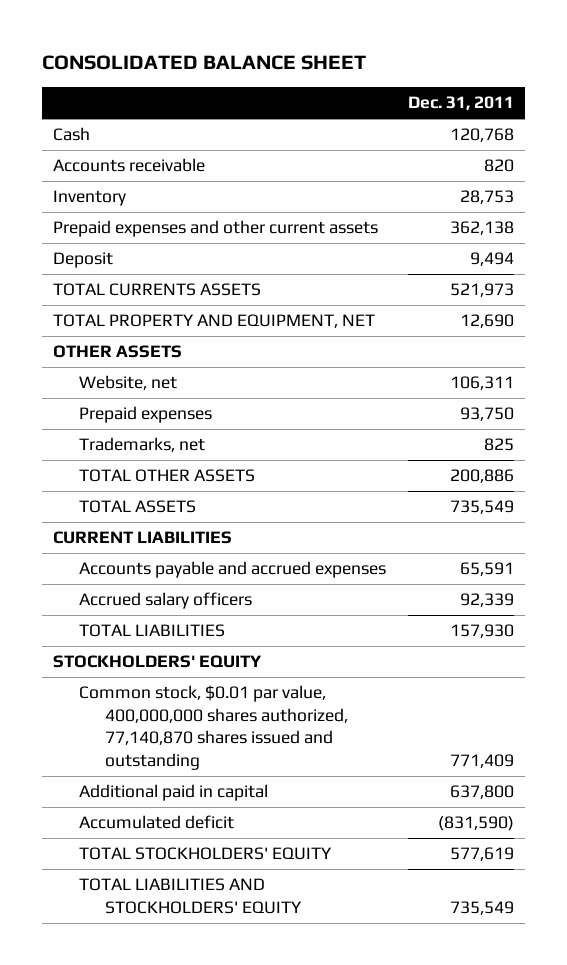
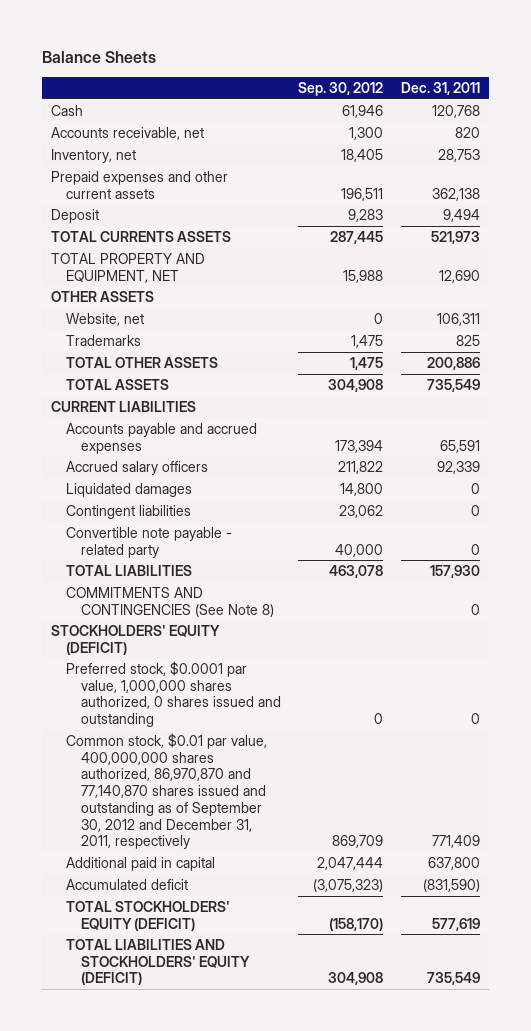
[41,55,366,71] CONSOLIDATED BALANCE SHEET -> [41,51,156,64] Balance Sheets
none -> [298,81,384,96] Sep. 30, 2012
[52,158,205,173] Accounts receivable -> [50,126,204,140] Accounts receivable, net
[52,190,126,207] Inventory -> [50,148,136,163] Inventory, net
[78,406,212,424] Prepaid expenses -> none
[78,437,205,453] Trademarks, net -> [65,334,141,346] Trademarks
none -> [65,482,192,497] Liquidated damages
none -> [65,504,191,519] Contingent liabilities
none -> [65,526,232,558] Convertible note payable - related party
none -> [65,586,274,617] COMMITMENTS AND CONTINGENCIES (See Note 8)
[52,655,262,669] STOCKHOLDERS' EQUITY -> [50,624,220,655] STOCKHOLDERS' EQUITY (DEFICIT)
none -> [65,660,281,728] Preferred stock, $0.0001 par value, 1,000,000 shares authorized, 0 shares issued and outstanding
[78,685,349,770] Common stock, $0.01 par value, 400,000,000 shares authorized, 77,140,870 shares issued and outstanding -> [65,732,267,850] Common stock, $0.01 par value, 400,000,000 shares authorized, 86,970,870 and 77,140,870 shares issued and outstanding as of September 30, 2012 and December 31, 2011, respectively
[78,847,332,861] TOTAL STOCKHOLDERS' EQUITY -> [65,900,230,931] TOTAL STOCKHOLDERS' EQUITY (DEFICIT)
[78,878,303,914] TOTAL LIABILITIES AND STOCKHOLDERS' EQUITY -> [65,938,250,986] TOTAL LIABILITIES AND STOCKHOLDERS' EQUITY (DEFICIT)

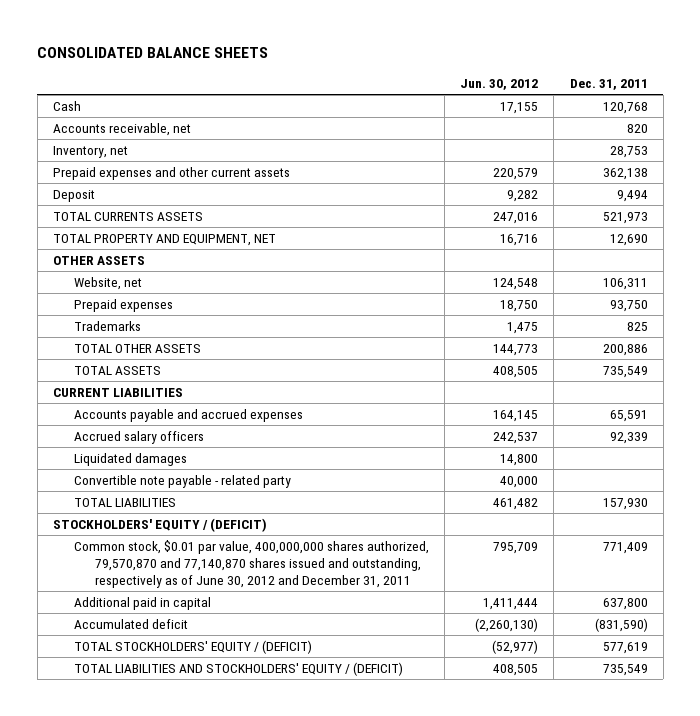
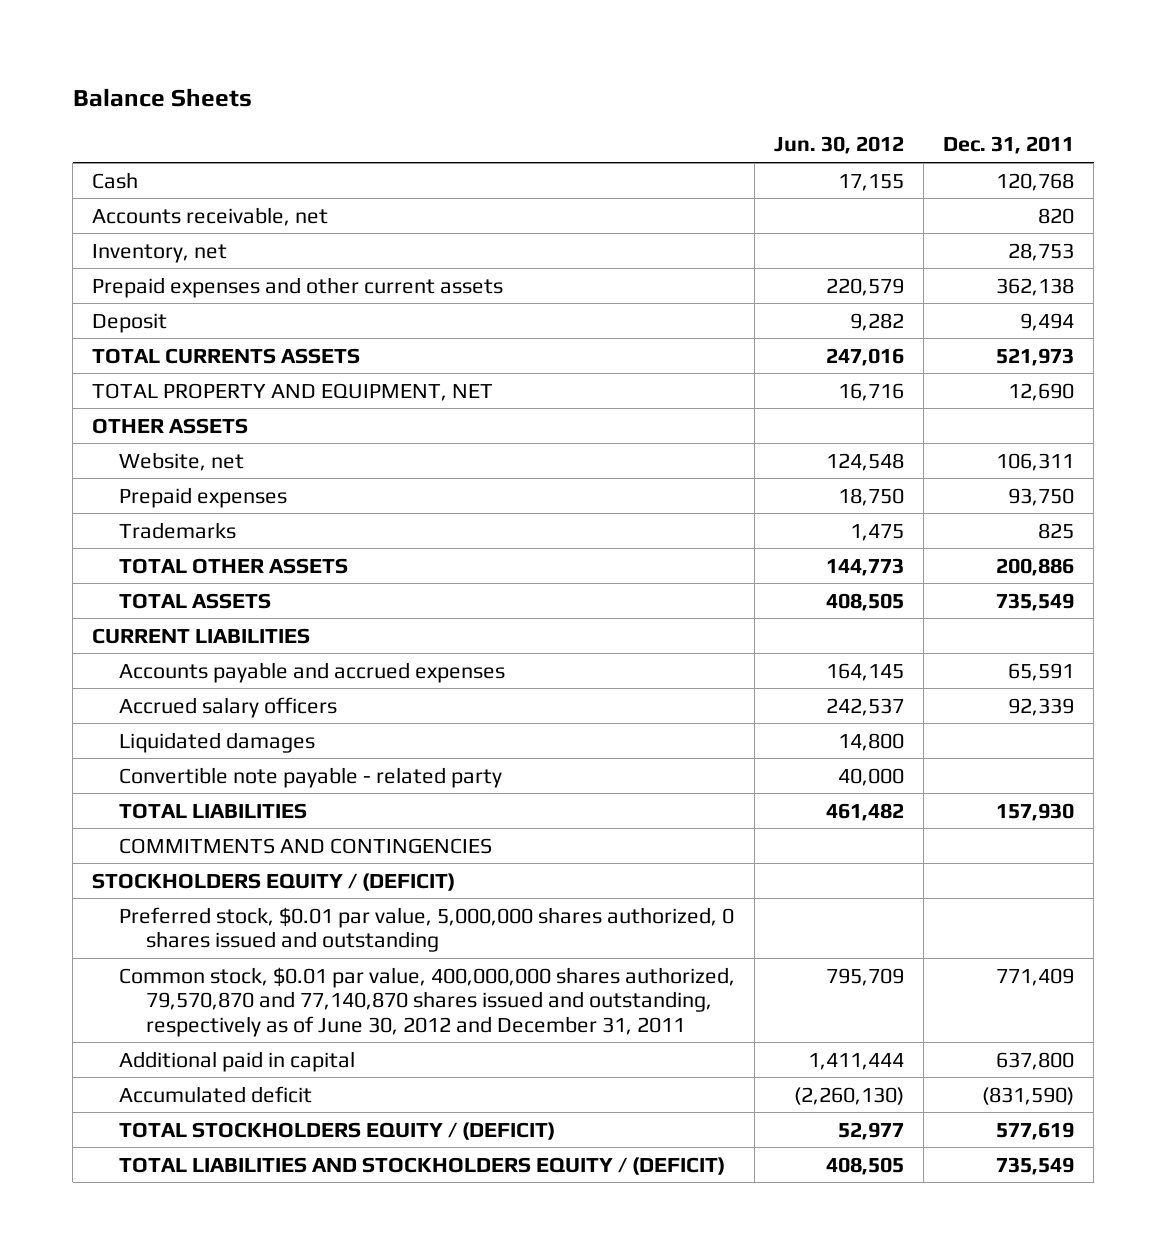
[37,47,269,59] CONSOLIDATED BALANCE SHEETS -> [72,87,252,107] Balance Sheets
none -> [119,837,493,854] COMMITMENTS AND CONTINGENCIES
[52,518,267,533] STOCKHOLDERS' EQUITY / (DEFICIT) -> [92,872,456,891] STOCKHOLDERS EQUITY / (DEFICIT)
none -> [119,906,735,953] Preferred stock, $0.01 par value, 5,000,000 shares authorized, 0 shares issued and outstanding
[73,640,312,655] TOTAL STOCKHOLDERS' EQUITY / (DEFICIT) -> [119,1121,556,1140] TOTAL STOCKHOLDERS EQUITY / (DEFICIT)
[492,640,539,655] (52,977) -> [838,1121,905,1140] 52,977
[73,662,403,677] TOTAL LIABILITIES AND STOCKHOLDERS' EQUITY / (DEFICIT) -> [119,1156,726,1175] TOTAL LIABILITIES AND STOCKHOLDERS EQUITY / (DEFICIT)

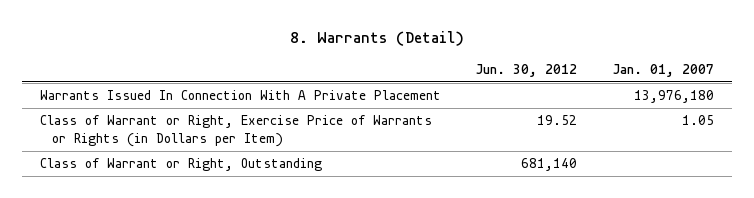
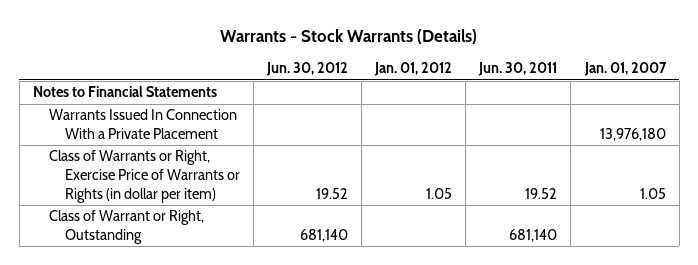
[289,30,464,46] 8. Warrants (Detail) -> [220,29,478,45] Warrants - Stock Warrants (Details)
none -> [374,62,453,77] Jan. 01, 2012
none -> [478,62,558,77] Jun. 30, 2011
none -> [32,86,217,98] Notes to Financial Statements
[39,90,441,101] Warrants Issued In Connection With A Private Placement -> [49,109,238,140] Warrants Issued In Connection With a Private Placement
[39,115,432,147] Class of Warrant or Right, Exercise Price of Warrants or Rights (in Dollars per Item) -> [49,150,241,203] Class of Warrants or Right, Exercise Price of Warrants or Rights (in dollar per item)

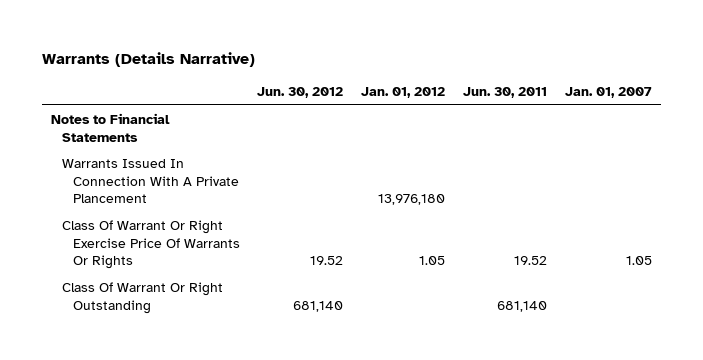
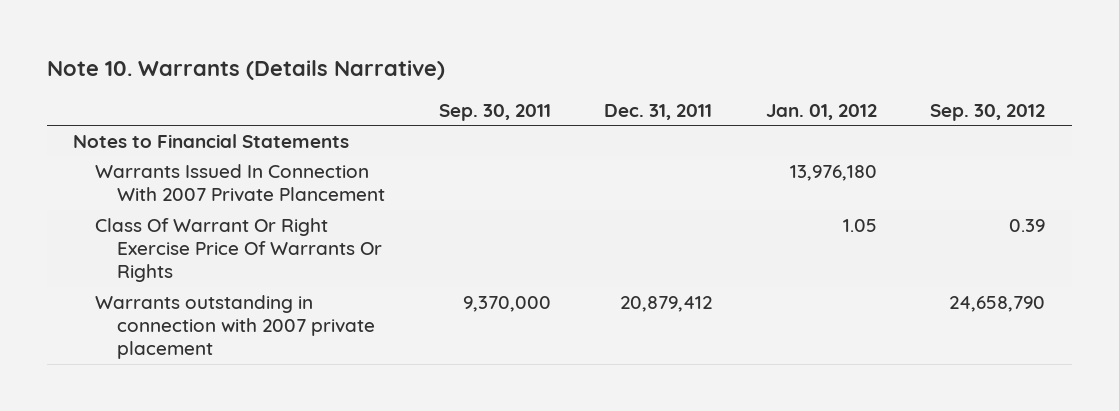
[42,51,256,67] Warrants (Details Narrative) -> [46,59,445,80] Note 10. Warrants (Details Narrative)
[257,87,344,99] Jun. 30, 2012 -> none
[463,87,548,99] Jun. 30, 2011 -> none
[565,87,653,99] Jan. 01, 2007 -> none
none -> [438,103,551,121] Sep. 30, 2011
none -> [604,103,713,120] Dec. 31, 2011
none -> [930,103,1046,121] Sep. 30, 2012
[61,159,239,203] Warrants Issued In Connection With A Private Plancement -> [95,163,386,203] Warrants Issued In Connection With 2007 Private Plancement
[61,282,223,314] Class Of Warrant Or Right Outstanding -> [95,294,376,360] Warrants outstanding in connection with 2007 private placement

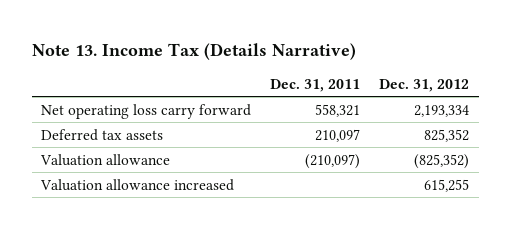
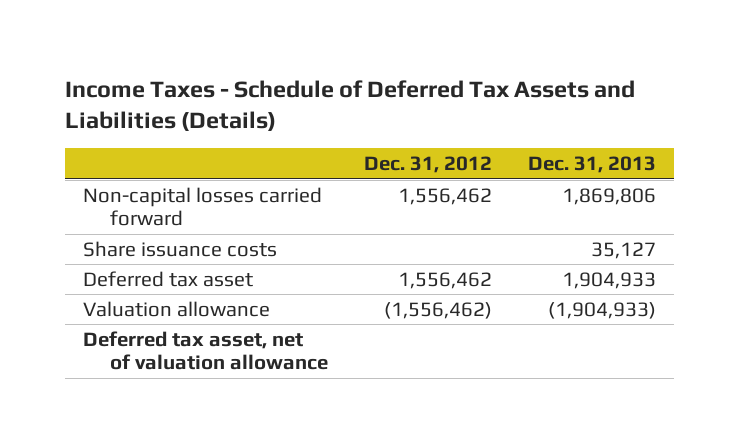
[31,42,356,60] Note 13. Income Tax (Details Narrative) -> [65,79,636,132] Income Taxes - Schedule of Deferred Tax Assets and Liabilities (Details)
[270,78,361,92] Dec. 31, 2011 -> none
none -> [527,156,656,174] Dec. 31, 2013
[40,178,235,191] Valuation allowance increased -> none
[41,103,252,119] Net operating loss carry forward -> [82,186,322,227] Non-capital losses carried forward
[414,104,470,117] 2,193,334 -> [398,187,493,205] 1,556,462
none -> [82,240,277,257] Share issuance costs
[41,128,164,141] Deferred tax assets -> [82,270,253,287] Deferred tax asset
[424,128,470,142] 825,352 -> [398,271,493,289] 1,556,462
[414,153,470,169] (825,352) -> [384,301,493,319] (1,556,462)
none -> [82,330,329,371] Deferred tax asset, net of valuation allowance

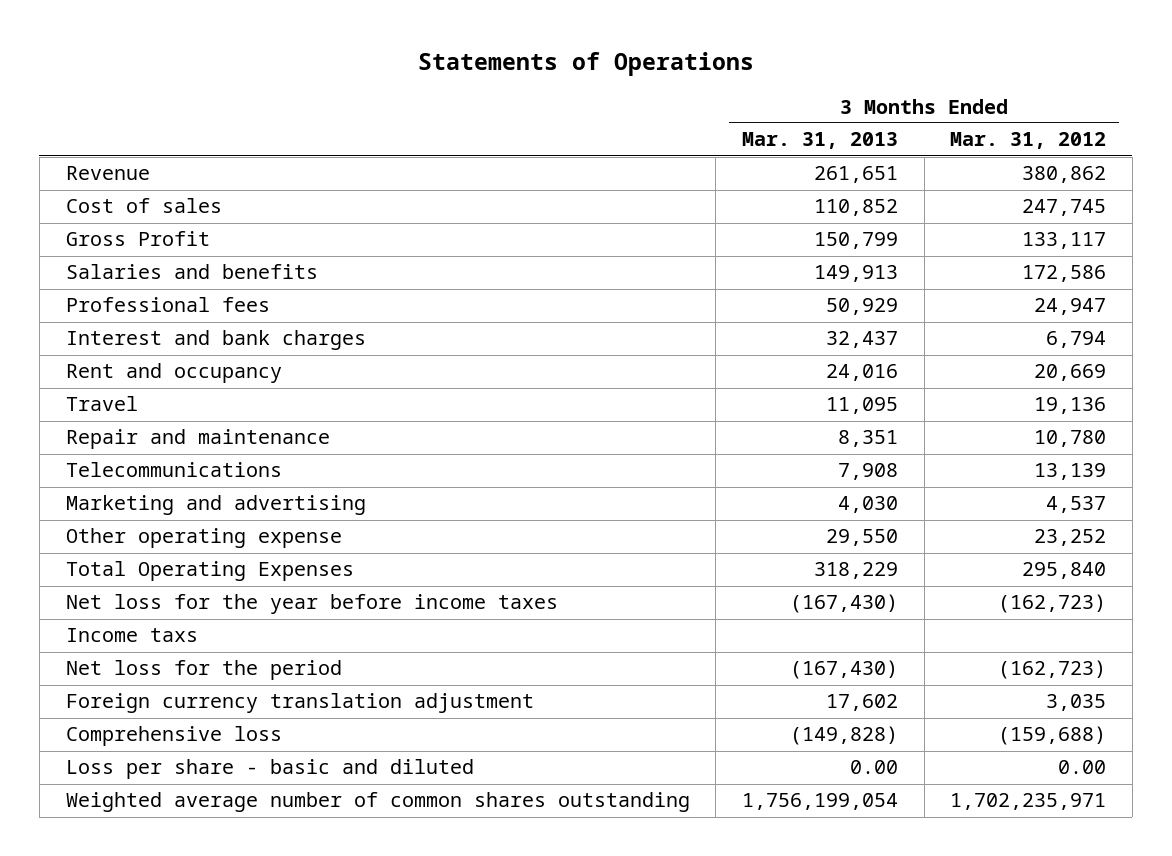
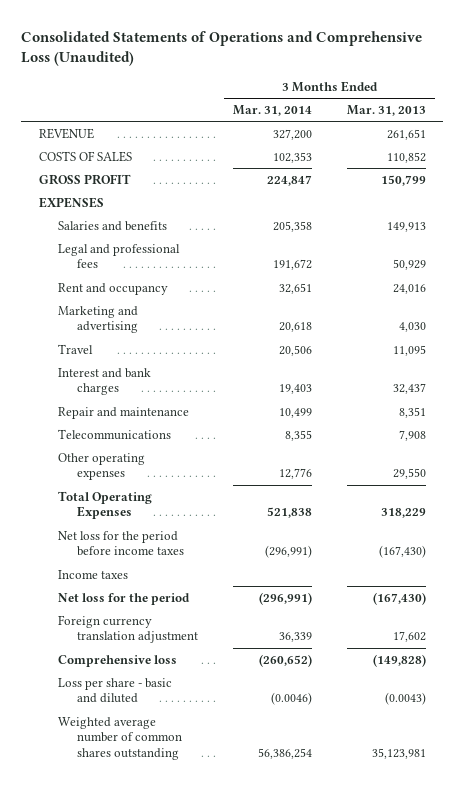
[417,52,754,77] Statements of Operations -> [21,30,423,66] Consolidated Statements of Operations and Comprehensive Loss (Unaudited)
[950,132,1107,150] Mar. 31, 2012 -> none
none -> [233,104,313,116] Mar. 31, 2014
[65,166,150,181] Revenue -> [38,127,94,139] REVENUE
[65,198,222,214] Cost of sales -> [38,150,132,162] COSTS OF SALES
[65,231,210,247] Gross Profit -> [38,173,131,185] GROSS PROFIT
none -> [38,196,104,208] EXPENSES
[65,297,270,313] Professional fees -> [57,243,180,269] Legal and professional fees
[65,495,366,516] Marketing and advertising -> [57,305,139,334] Marketing and advertising
[65,330,366,351] Interest and bank charges -> [57,367,151,396] Interest and bank charges
[65,528,342,549] Other operating expense -> [57,452,145,481] Other operating expenses
[65,594,558,615] Net loss for the year before income taxes -> [57,530,185,557] Net loss for the period before income taxes
[65,628,198,643] Income taxs -> [57,569,128,579] Income taxes
[849,760,898,775] 0.00 -> [385,692,427,706] (0.0043)
[741,793,898,811] 1,756,199,054 -> [372,747,427,759] 35,123,981

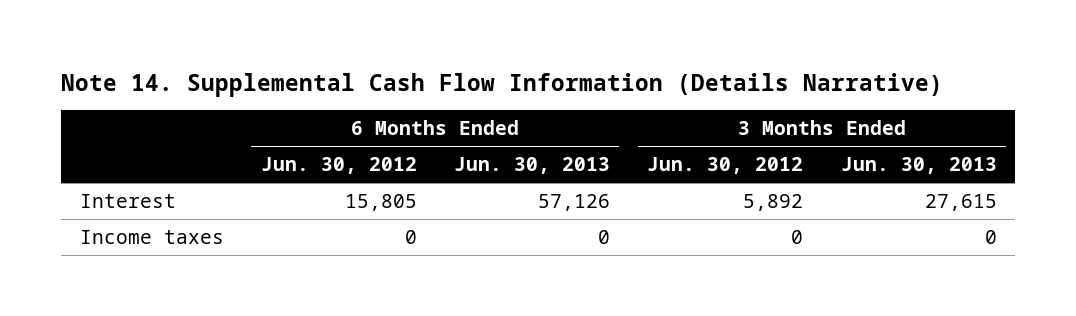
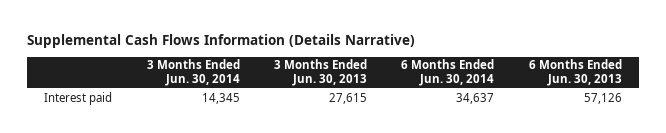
[60,73,943,98] Note 14. Supplemental Cash Flow Information (Details Narrative) -> [26,33,415,48] Supplemental Cash Flows Information (Details Narrative)
[260,157,417,175] Jun. 30, 2012 -> none
[647,157,804,175] Jun. 30, 2012 -> none
none -> [146,59,240,87] 3 Months Ended Jun. 30, 2014
none -> [401,59,495,87] 6 Months Ended Jun. 30, 2014
[79,229,224,244] Income taxes -> none
[79,193,176,208] Interest -> [44,91,113,105] Interest paid

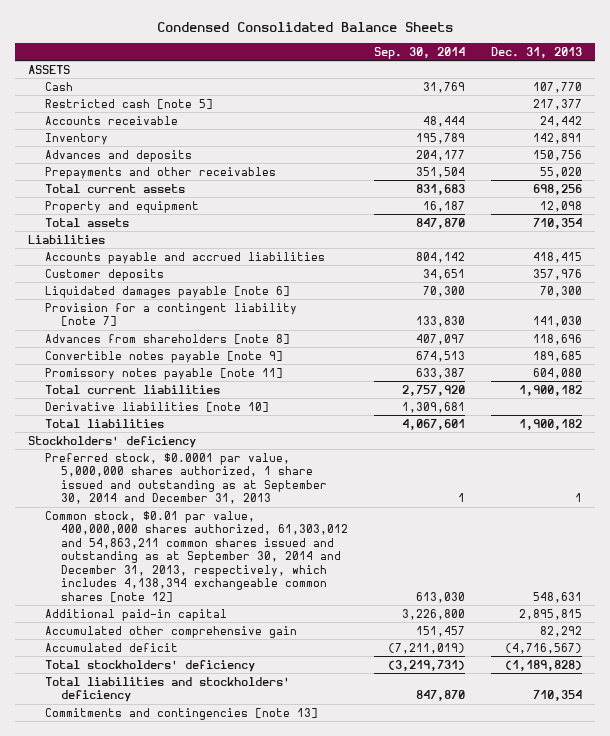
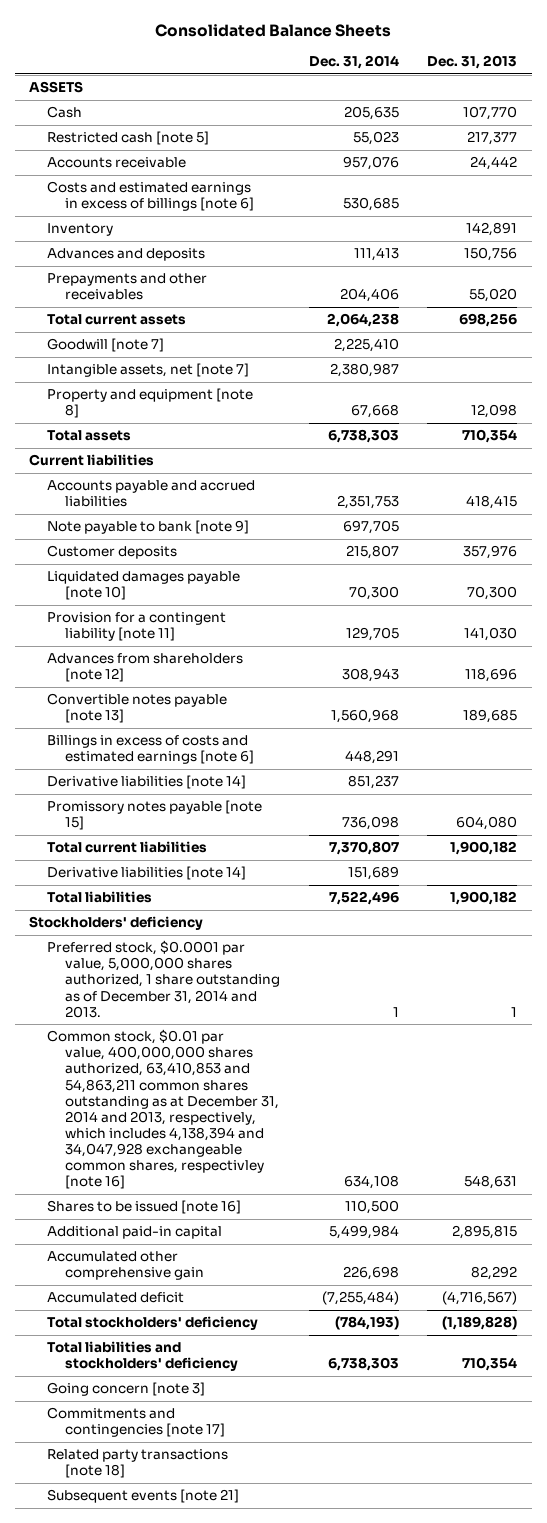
[157,22,454,33] Condensed Consolidated Balance Sheets -> [155,23,392,37] Consolidated Balance Sheets
[374,46,466,59] Sep. 30, 2014 -> none
none -> [308,55,399,70] Dec. 31, 2014
none -> [47,181,255,212] Costs and estimated earnings in excess of billings [note 6]
none -> [47,338,165,353] Goodwill [note 7]
none -> [47,363,250,378] Intangible assets, net [note 7]
[44,200,199,213] Property and equipment -> [47,388,254,419] Property and equipment [note 8]
[28,234,106,244] Liabilities -> [29,454,155,467] Current liabilities
none -> [47,520,250,535] Note payable to bank [note 9]
[44,285,290,298] Liquidated damages payable [note 6] -> [47,571,241,601] Liquidated damages payable [note 10]
[44,302,297,327] Provision for a contingent liability [note 7] -> [47,612,227,642] Provision for a contingent liability [note 11]
[44,333,290,344] Advances from shareholders [note 8] -> [47,653,244,683] Advances from shareholders [note 12]
[44,350,283,363] Convertible notes payable [note 9] -> [47,693,228,724] Convertible notes payable [note 13]
none -> [47,735,255,765] Billings in excess of costs and estimated earnings [note 6]
none -> [47,775,247,790] Derivative liabilities [note 14]
[44,367,283,380] Promissory notes payable [note 11] -> [47,800,263,831] Promissory notes payable [note 15]
[44,401,269,412] Derivative liabilities [note 10] -> [47,866,247,881] Derivative liabilities [note 14]
[44,452,328,505] Preferred stock, $0.0001 par value, 5,000,000 shares authorized, 1 share issued and outstanding as at September 30, 2014 and December 31, 2013 -> [47,940,281,1018] Preferred stock, $0.0001 par value, 5,000,000 shares authorized, 1 share outstanding as of December 31, 2014 and 2013.
[44,510,349,602] Common stock, $0.01 par value, 400,000,000 shares authorized, 61,303,012 and 54,863,211 common shares issued and outstanding as at September 30, 2014 and December 31, 2013, respectively, which includes 4,138,394 exchangeable common shares [note 12] -> [47,1029,280,1190] Common stock, $0.01 par value, 400,000,000 shares authorized, 63,410,853 and 54,863,211 common shares outstanding as at December 31, 2014 and 2013, respectively, which includes 4,138,394 and 34,047,928 exchangeable common shares, respectivley [note 16]
none -> [47,1200,242,1215] Shares to be issued [note 16]
none -> [47,1382,206,1397] Going concern [note 3]
[44,707,318,720] Commitments and contingencies [note 13] -> [47,1407,226,1438] Commitments and contingencies [note 17]
none -> [47,1449,229,1479] Related party transactions [note 18]
none -> [47,1489,240,1504] Subsequent events [note 21]

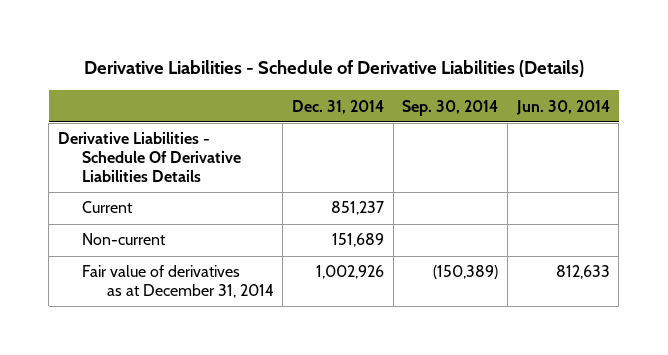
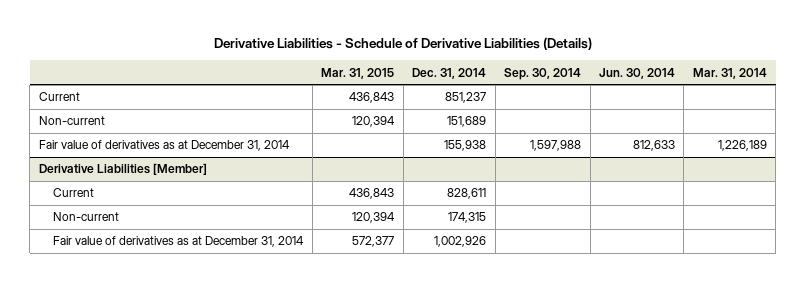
none -> [321,67,395,79] Mar. 31, 2015
none -> [692,67,767,79] Mar. 31, 2014
[57,132,242,182] Derivative Liabilities - Schedule Of Derivative Liabilities Details -> none
[315,265,384,280] 1,002,926 -> [444,140,487,152] 155,938
[433,265,499,280] (150,389) -> [530,140,582,152] 1,597,988
none -> [38,163,207,176] Derivative Liabilities [Member]
none -> [53,188,95,198] Current
none -> [53,212,120,222] Non-current
none -> [53,236,305,248] Fair value of derivatives as at December 31, 2014

